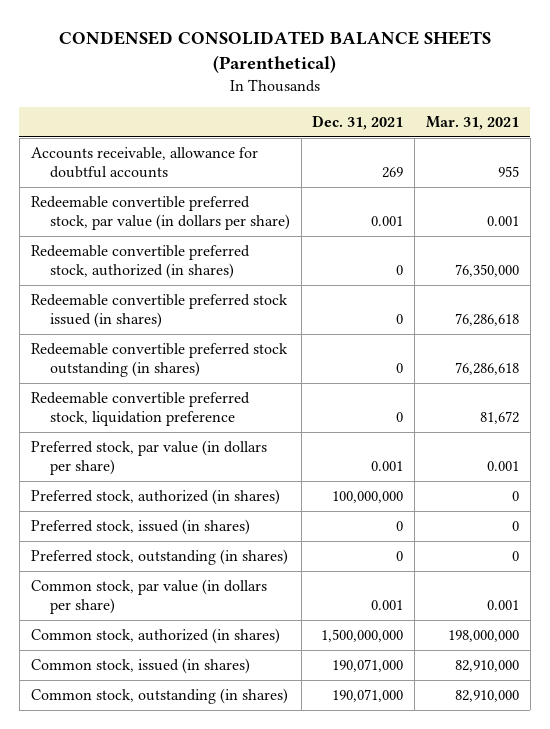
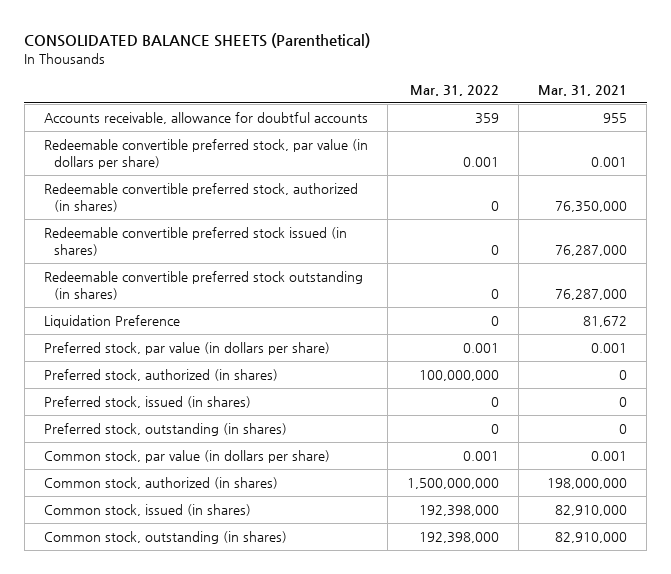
[58,31,491,74] CONDENSED CONSOLIDATED BALANCE SHEETS (Parenthetical) -> [24,32,371,48] CONSOLIDATED BALANCE SHEETS (Parenthetical)
[312,115,404,131] Dec. 31, 2021 -> none
none -> [409,84,499,96] Mar. 31, 2022
[455,313,520,327] 76,286,618 -> [555,245,628,257] 76,287,000
[455,362,520,376] 76,286,618 -> [555,289,628,301] 76,287,000
[30,392,250,427] Redeemable convertible preferred stock, liquidation preference -> [43,315,180,329] Liquidation Preference

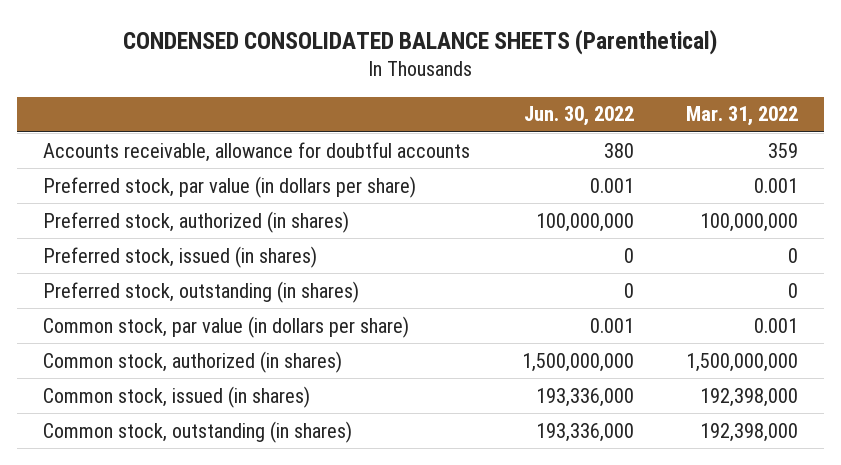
[24,32,371,48] CONSOLIDATED BALANCE SHEETS (Parenthetical) -> [123,28,718,55] CONDENSED CONSOLIDATED BALANCE SHEETS (Parenthetical)
[538,84,628,96] Mar. 31, 2021 -> none
none -> [523,106,634,127] Jun. 30, 2022
[43,139,368,170] Redeemable convertible preferred stock, par value (in dollars per share) -> none
[43,183,358,213] Redeemable convertible preferred stock, authorized (in shares) -> none
[43,227,347,257] Redeemable convertible preferred stock issued (in shares) -> none
[43,271,363,301] Redeemable convertible preferred stock outstanding (in shares) -> none
[43,315,180,329] Liquidation Preference -> none

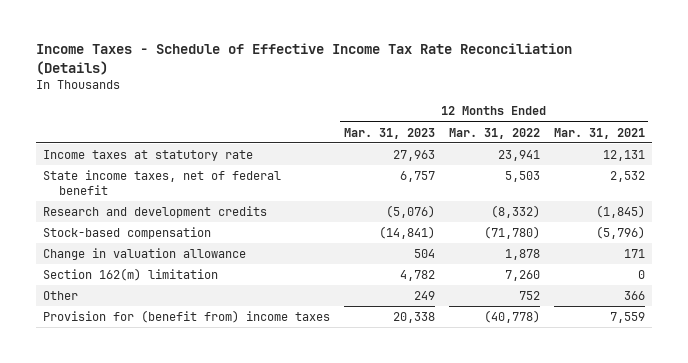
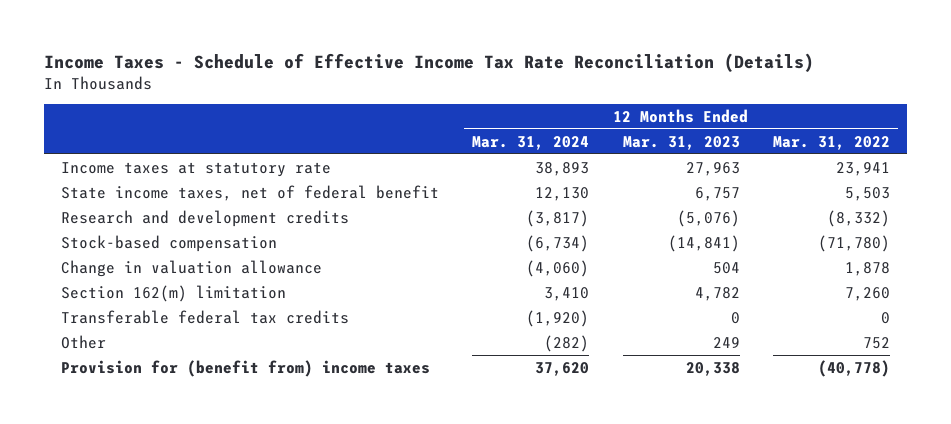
[553,127,645,139] Mar. 31, 2021 -> none
none -> [472,135,590,150] Mar. 31, 2024
none -> [60,309,349,324] Transferable federal tax credits

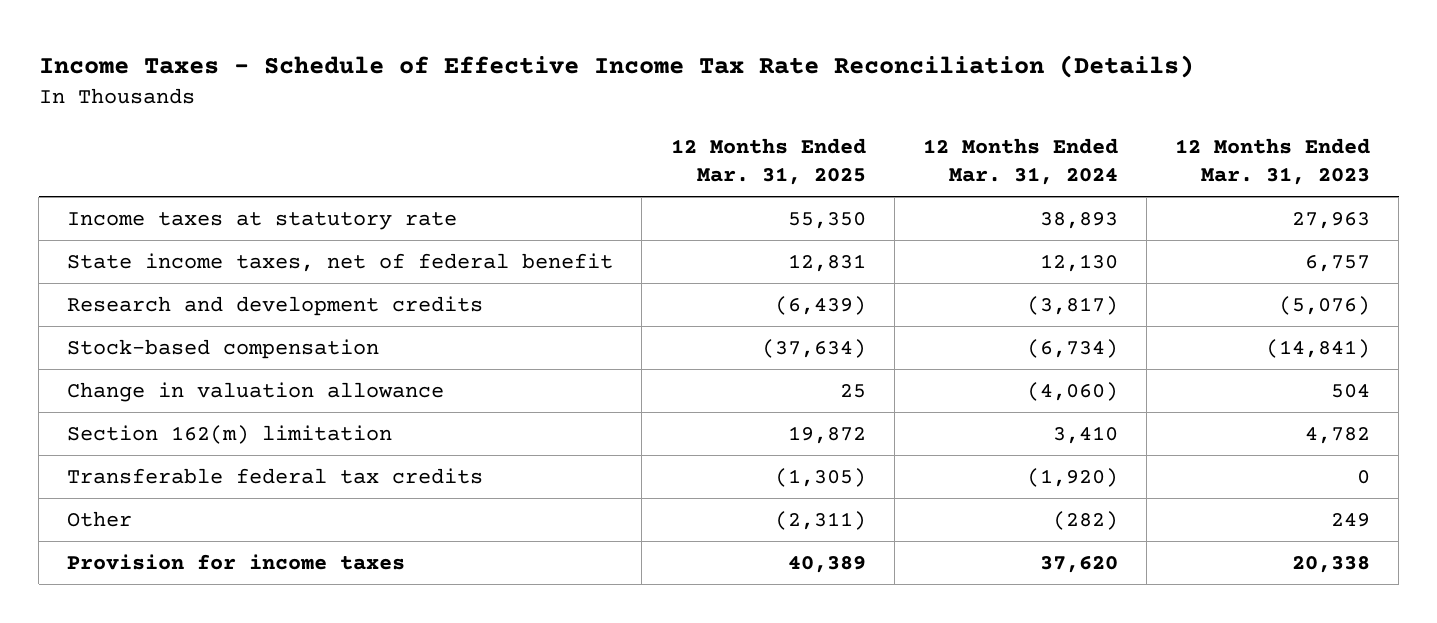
[772,135,890,150] Mar. 31, 2022 -> none
none -> [670,137,866,185] 12 Months Ended Mar. 31, 2025
[60,359,430,377] Provision for (benefit from) income taxes -> [67,554,406,571] Provision for income taxes

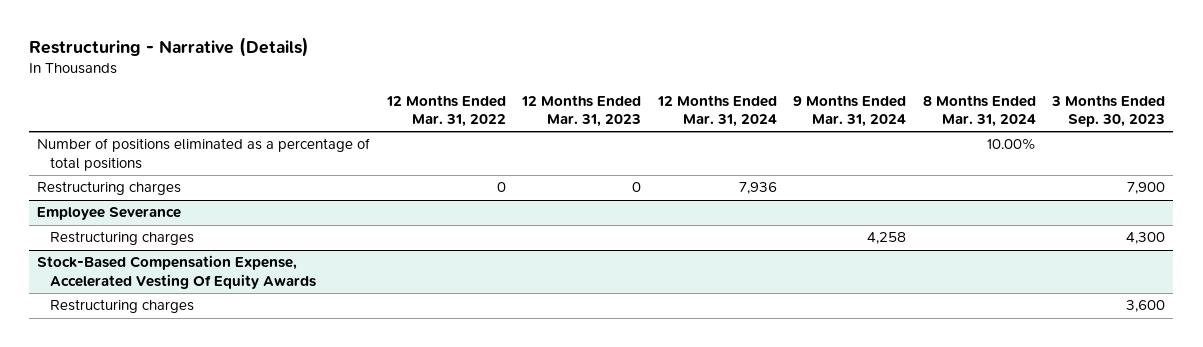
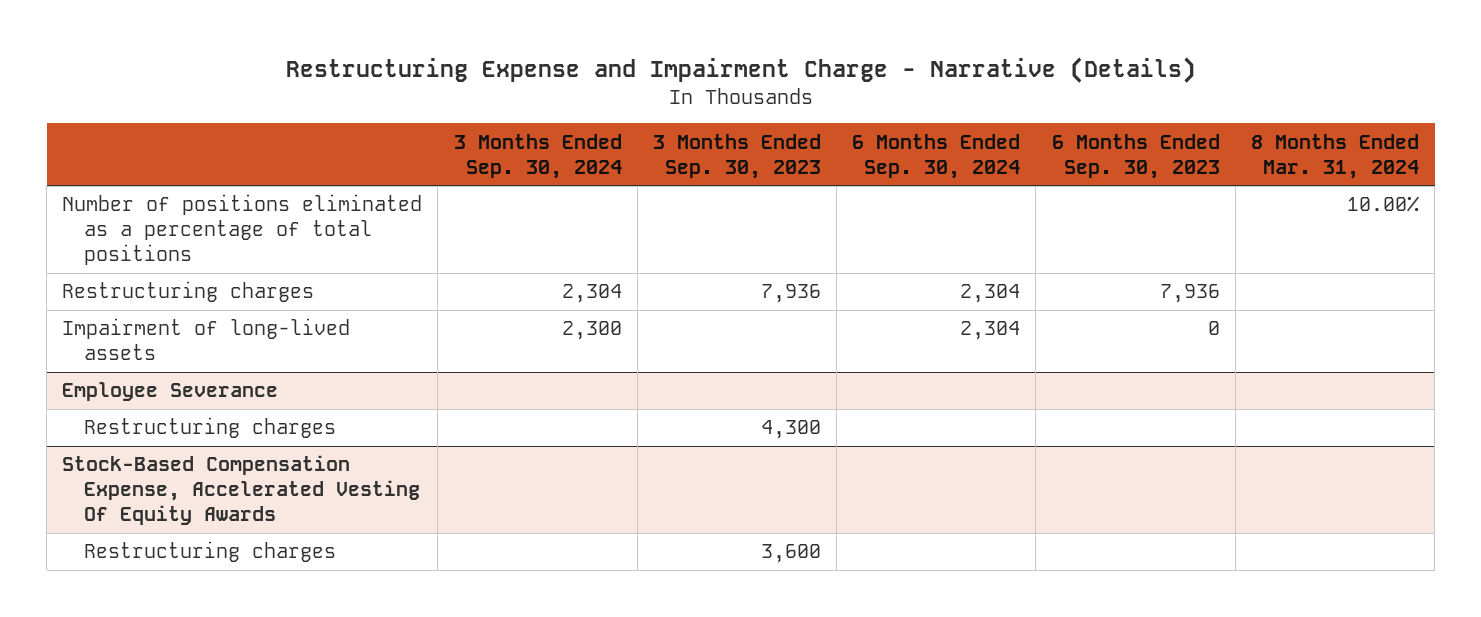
[29,36,310,57] Restructuring - Narrative (Details) -> [285,57,1196,84] Restructuring Expense and Impairment Charge - Narrative (Details)
[385,94,506,128] 12 Months Ended Mar. 31, 2022 -> none
[521,94,642,128] 12 Months Ended Mar. 31, 2023 -> none
[656,94,777,128] 12 Months Ended Mar. 31, 2024 -> none
[793,94,907,128] 9 Months Ended Mar. 31, 2024 -> none
none -> [453,133,622,179] 3 Months Ended Sep. 30, 2024
none -> [852,133,1021,179] 6 Months Ended Sep. 30, 2024
none -> [1051,133,1220,179] 6 Months Ended Sep. 30, 2023
[1127,182,1166,195] 7,900 -> [760,284,821,304] 7,936
none -> [62,318,351,361] Impairment of long-lived assets

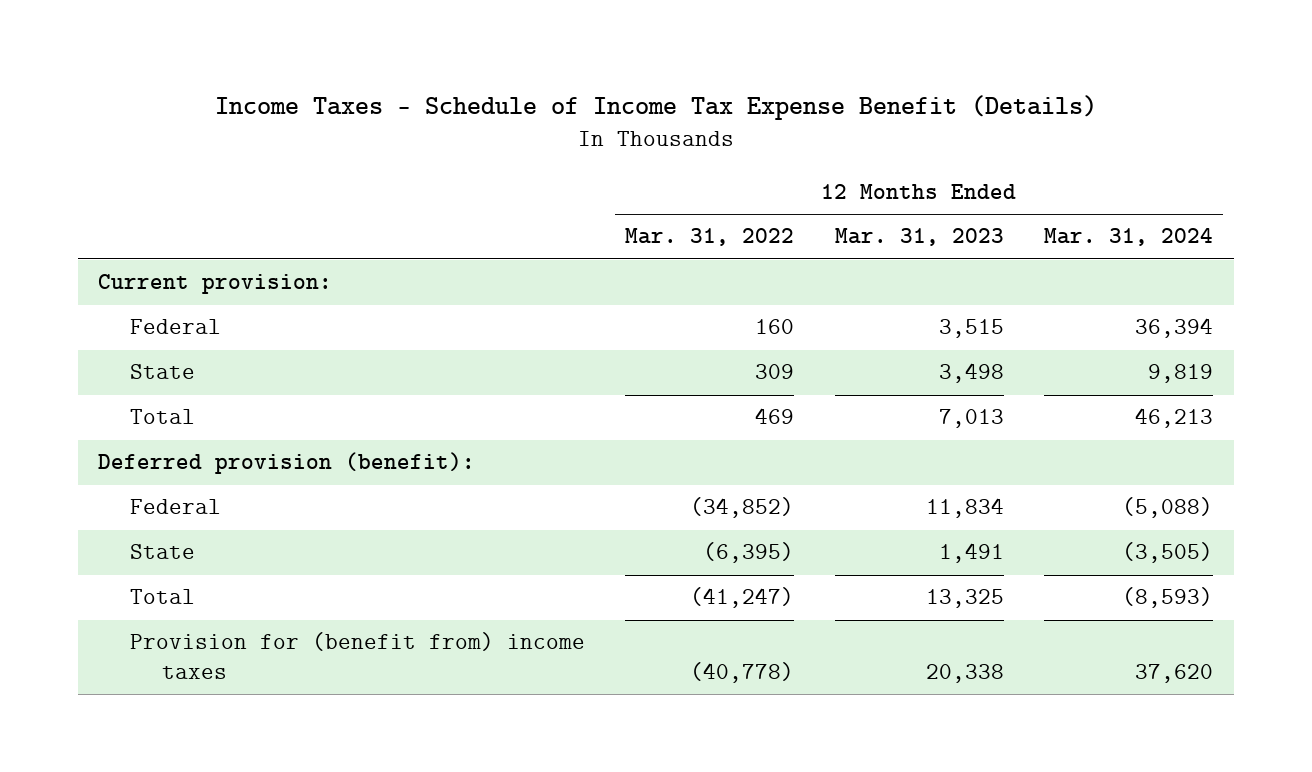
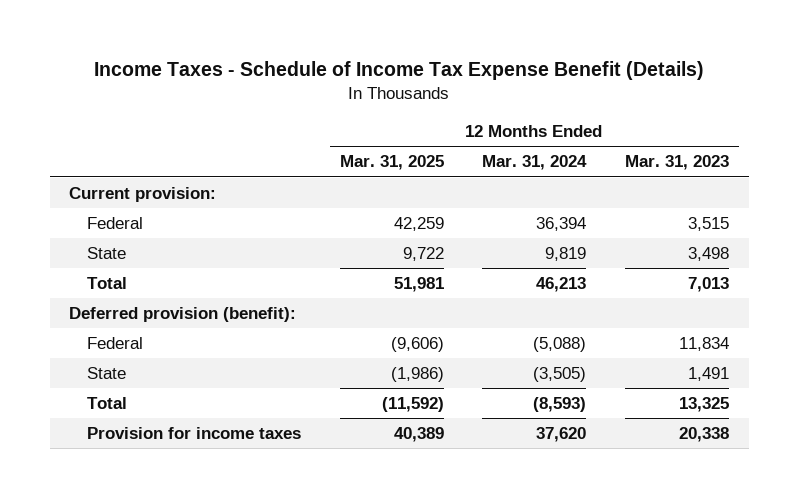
[625,228,795,247] Mar. 31, 2022 -> none
none -> [339,155,444,171] Mar. 31, 2025
[130,632,586,679] Provision for (benefit from) income taxes -> [86,427,301,440] Provision for income taxes

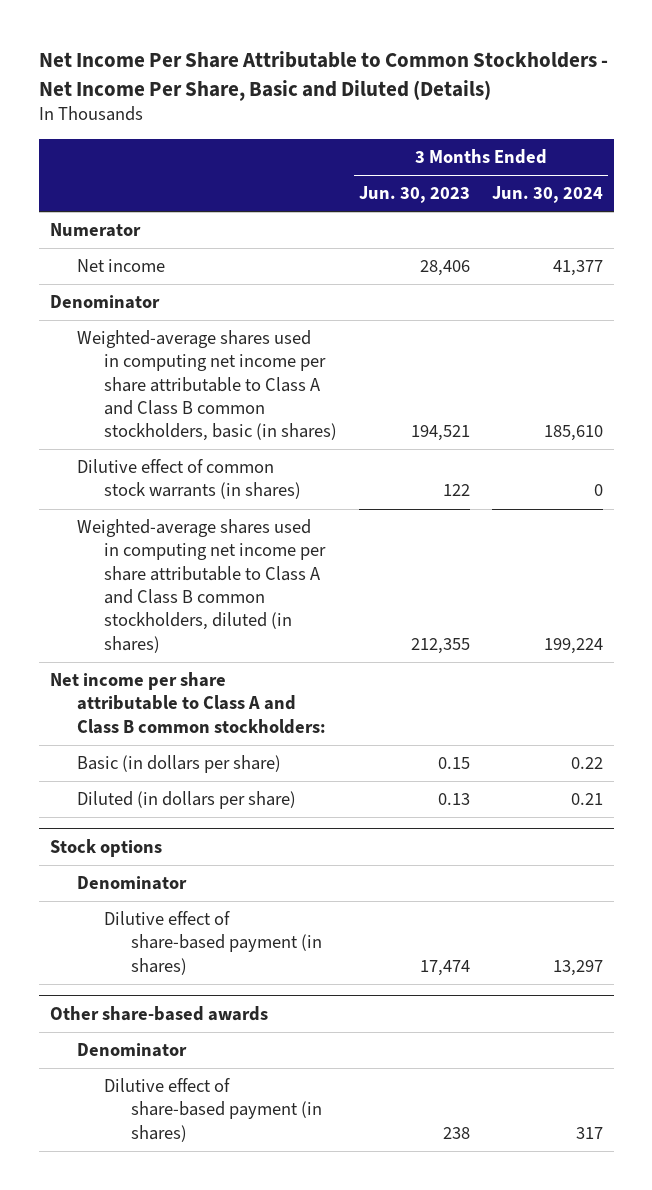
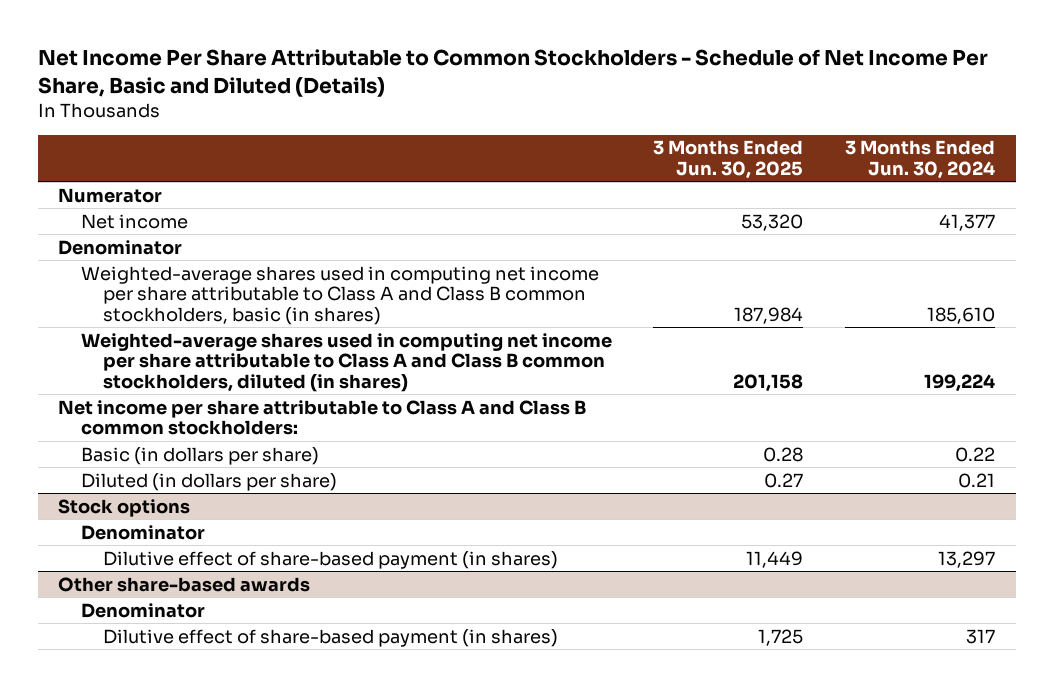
[38,51,608,101] Net Income Per Share Attributable to Common Stockholders - Net Income Per Share, Basic and Diluted (Details) -> [37,49,988,97] Net Income Per Share Attributable to Common Stockholders - Schedule of Net Income Per Share, Basic and Diluted (Details)
[358,186,470,204] Jun. 30, 2023 -> none
none -> [653,140,804,179] 3 Months Ended Jun. 30, 2025
[76,459,302,500] Dilutive effect of common stock warrants (in shares) -> none

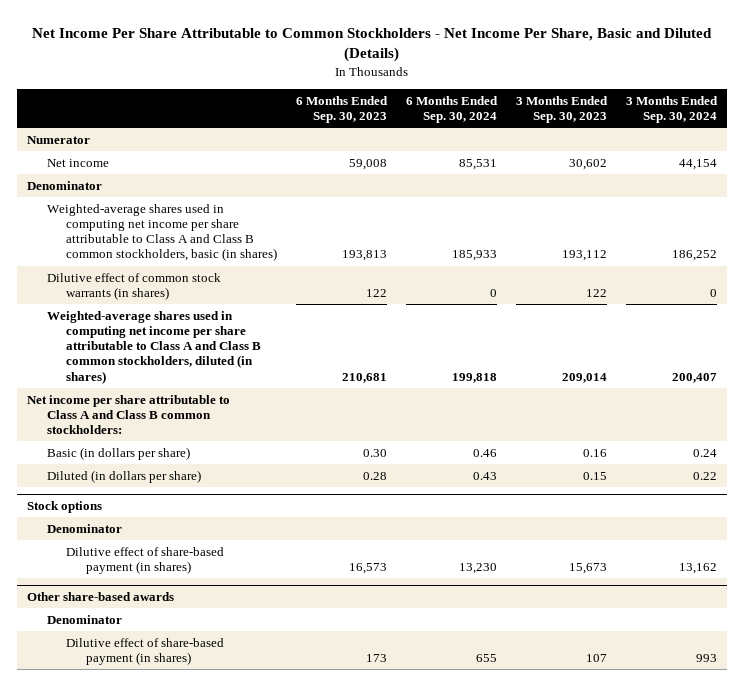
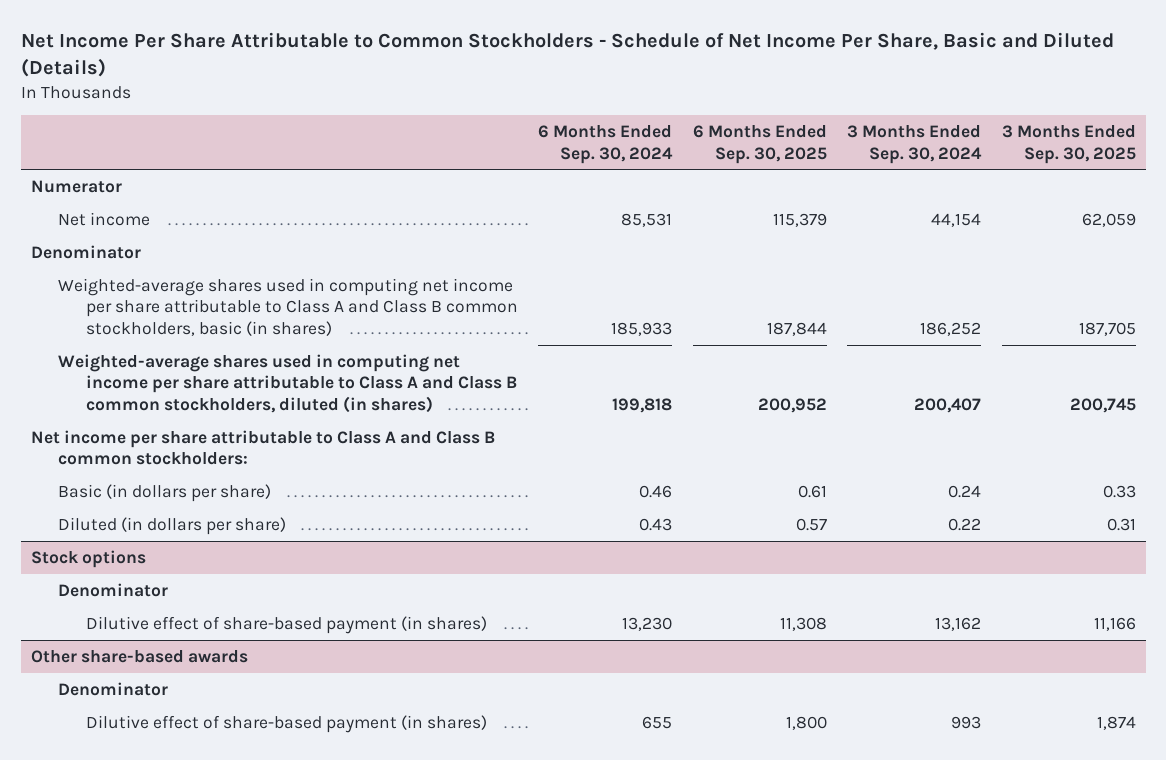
[32,27,713,63] Net Income Per Share Attributable to Common Stockholders - Net Income Per Share, Basic and Diluted (Details) -> [20,32,1114,78] Net Income Per Share Attributable to Common Stockholders - Schedule of Net Income Per Share, Basic and Diluted (Details)
[296,95,389,124] 6 Months Ended Sep. 30, 2023 -> none
[516,95,609,124] 3 Months Ended Sep. 30, 2023 -> none
none -> [692,125,827,164] 6 Months Ended Sep. 30, 2025
none -> [1001,125,1136,164] 3 Months Ended Sep. 30, 2025
[46,272,221,300] Dilutive effect of common stock warrants (in shares) -> none

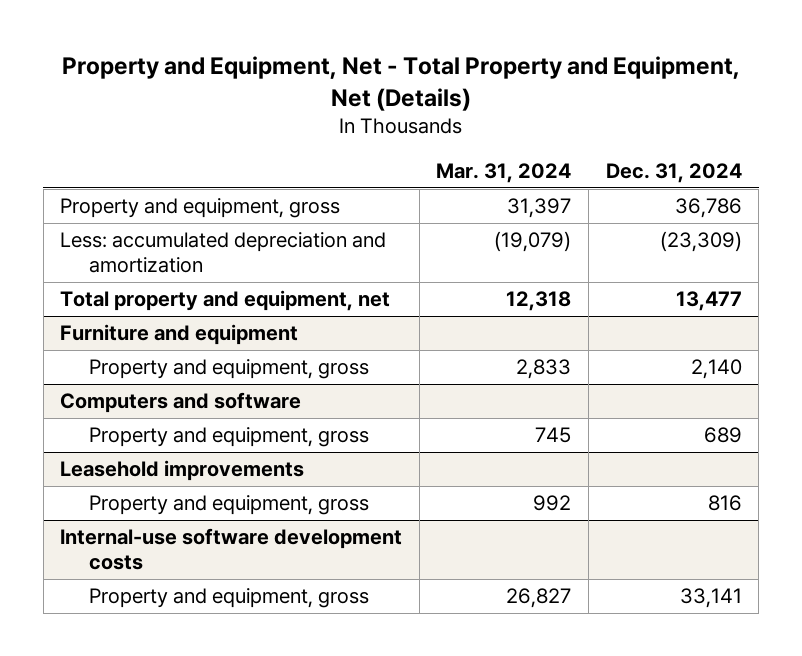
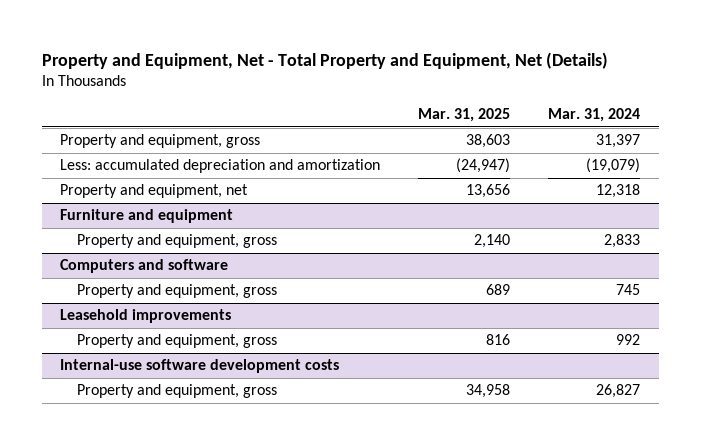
[605,162,742,183] Dec. 31, 2024 -> none
none -> [418,108,511,123] Mar. 31, 2025
[60,290,391,312] Total property and equipment, net -> [60,184,249,199] Property and equipment, net

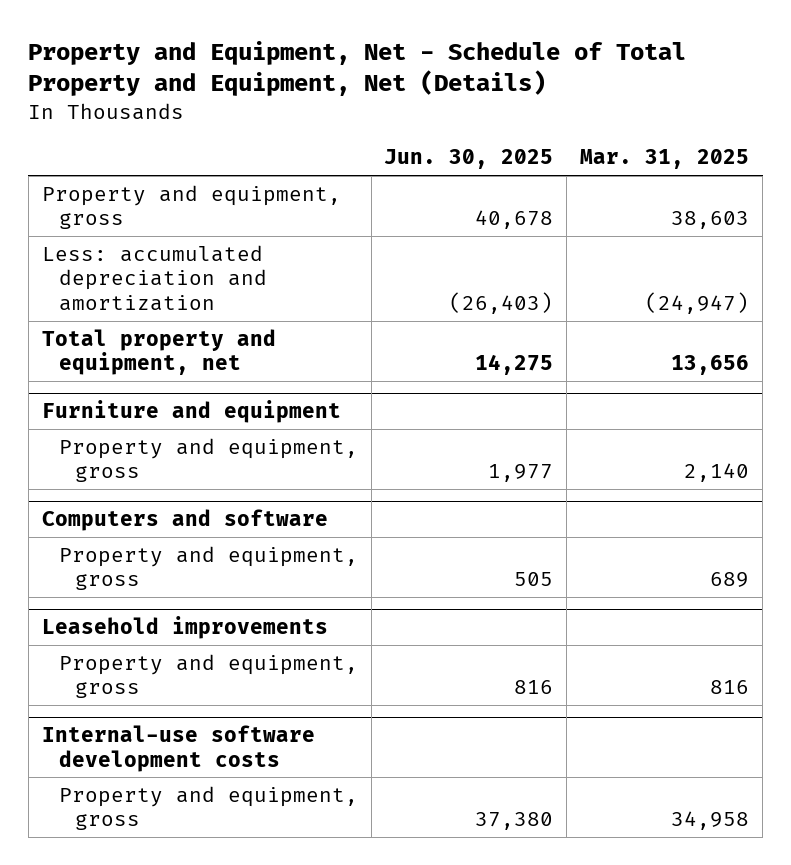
[41,51,608,69] Property and Equipment, Net - Total Property and Equipment, Net (Details) -> [28,40,687,97] Property and Equipment, Net - Schedule of Total Property and Equipment, Net (Details)
[548,108,641,123] Mar. 31, 2024 -> none
none -> [384,149,554,170] Jun. 30, 2025
[60,184,249,199] Property and equipment, net -> [41,329,276,376] Total property and equipment, net

